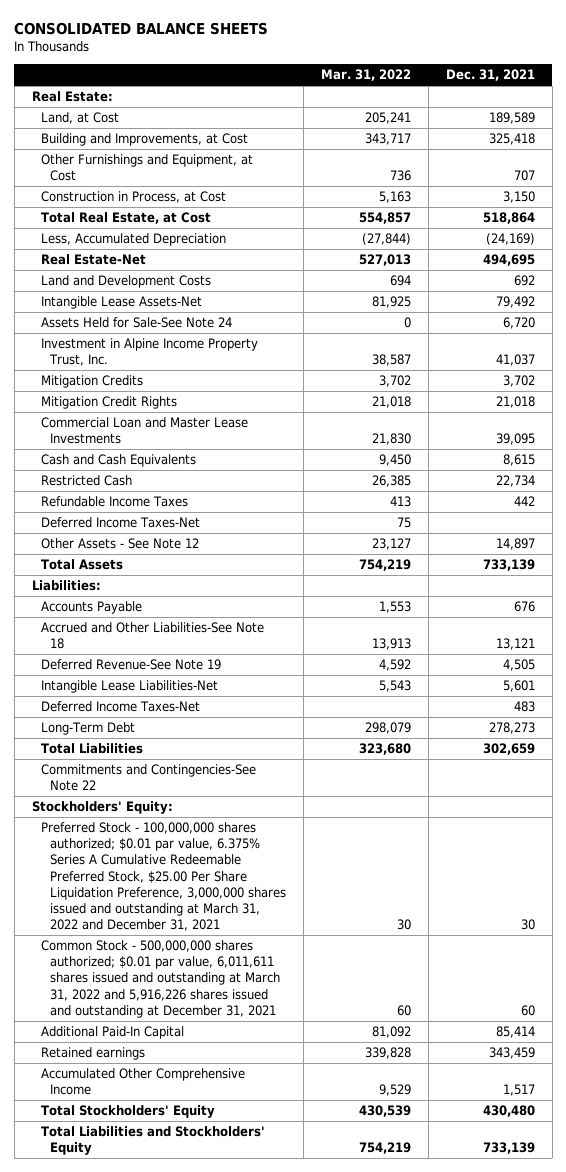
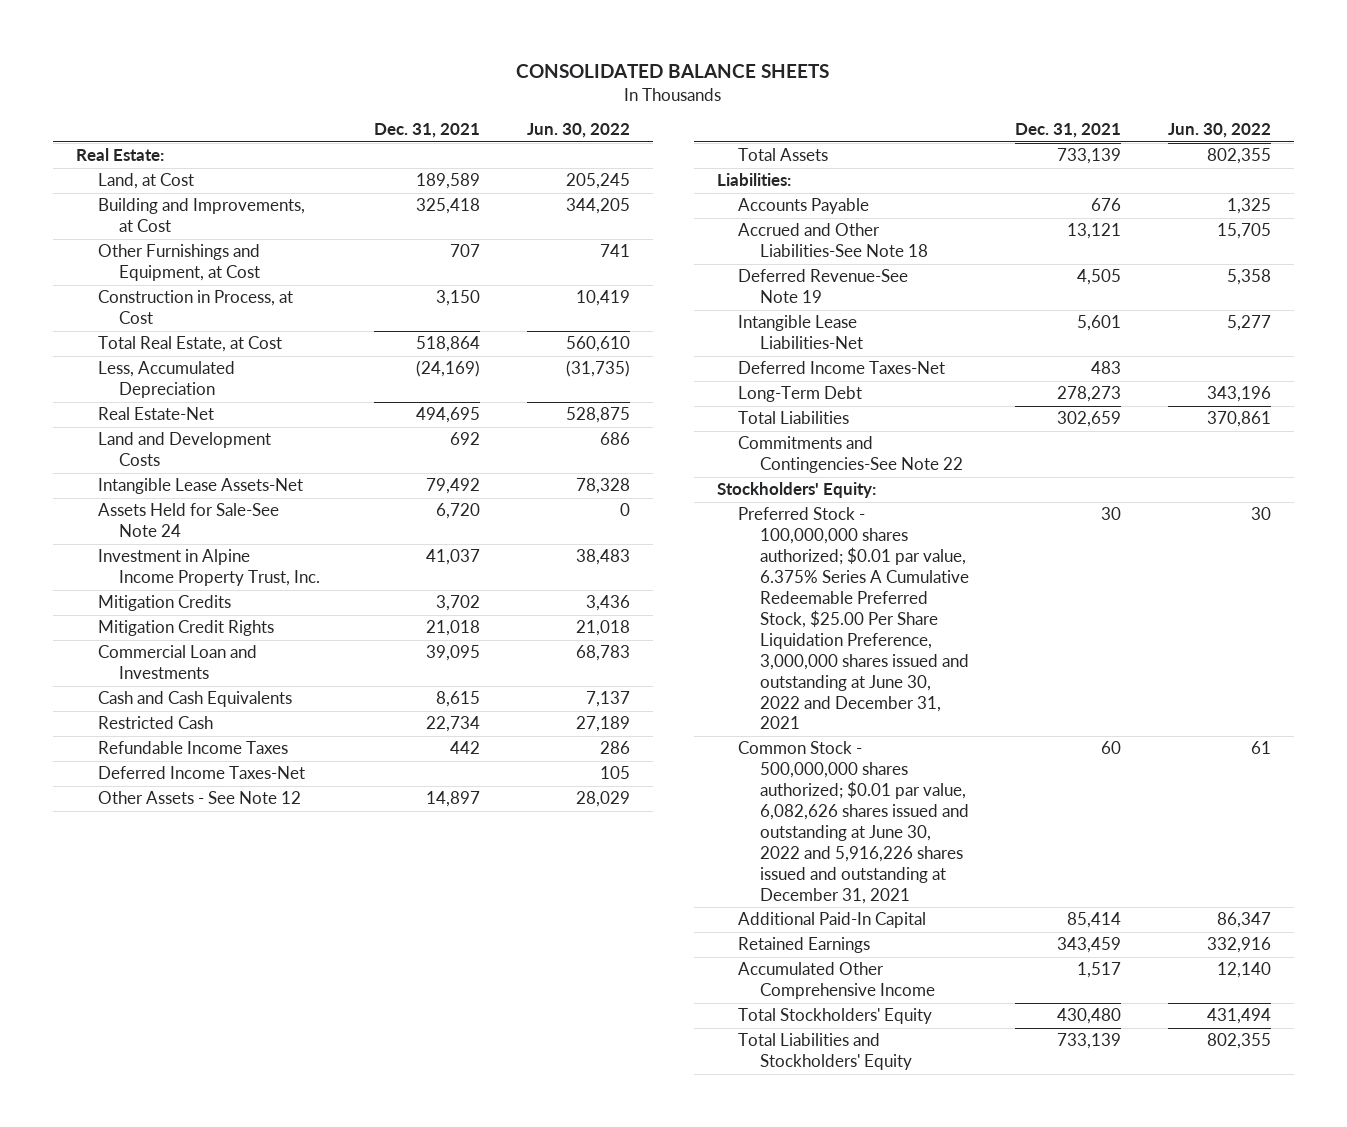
[320,69,411,82] Mar. 31, 2022 -> none
none -> [526,123,630,139] Jun. 30, 2022
[40,417,248,445] Commercial Loan and Master Lease Investments -> [97,645,257,680] Commercial Loan and Investments
[40,822,286,931] Preferred Stock - 100,000,000 shares authorized; $0.01 par value, 6.375% Series A Cumulative Redeemable Preferred Stock, $25.00 Per Share Liquidation Preference, 3,000,000 shares issued and outstanding at March 31, 2022 and December 31, 2021 -> [738,507,969,730] Preferred Stock - 100,000,000 shares authorized; $0.01 par value, 6.375% Series A Cumulative Redeemable Preferred Stock, $25.00 Per Share Liquidation Preference, 3,000,000 shares issued and outstanding at June 30, 2022 and December 31, 2021
[40,940,280,1018] Common Stock - 500,000,000 shares authorized; $0.01 par value, 6,011,611 shares issued and outstanding at March 31, 2022 and 5,916,226 shares issued and outstanding at December 31, 2021 -> [738,741,969,904] Common Stock - 500,000,000 shares authorized; $0.01 par value, 6,082,626 shares issued and outstanding at June 30, 2022 and 5,916,226 shares issued and outstanding at December 31, 2021
[40,1047,145,1061] Retained earnings -> [738,937,871,954] Retained Earnings

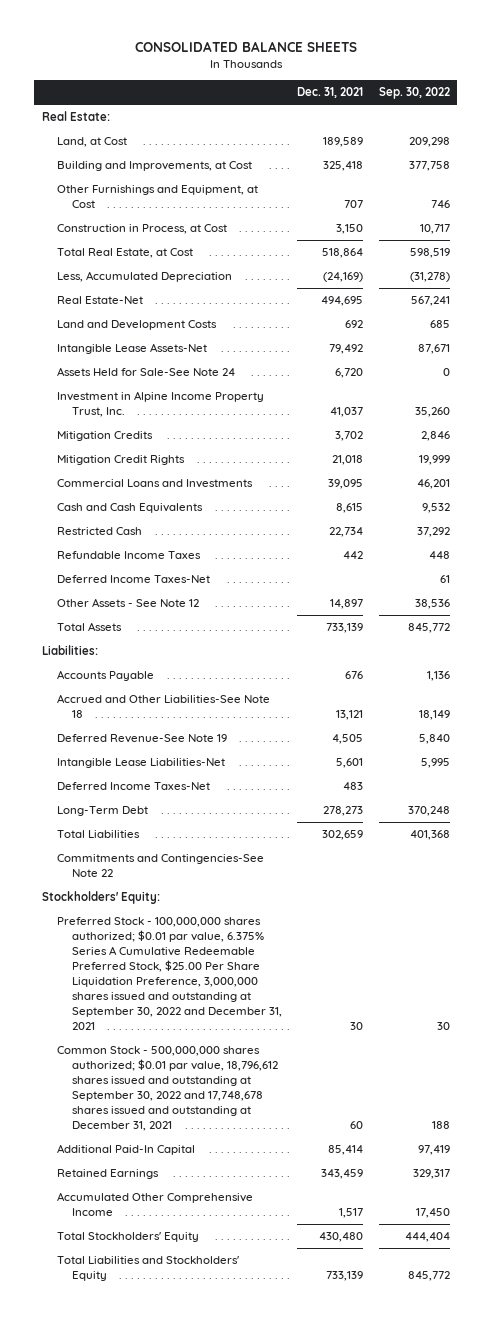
[526,123,630,139] Jun. 30, 2022 -> none
none -> [378,87,450,100] Sep. 30, 2022
[97,645,257,680] Commercial Loan and Investments -> [56,479,253,489] Commercial Loans and Investments
[738,507,969,730] Preferred Stock - 100,000,000 shares authorized; $0.01 par value, 6.375% Series A Cumulative Redeemable Preferred Stock, $25.00 Per Share Liquidation Preference, 3,000,000 shares issued and outstanding at June 30, 2022 and December 31, 2021 -> [56,917,282,1031] Preferred Stock - 100,000,000 shares authorized; $0.01 par value, 6.375% Series A Cumulative Redeemable Preferred Stock, $25.00 Per Share Liquidation Preference, 3,000,000 shares issued and outstanding at September 30, 2022 and December 31, 2021
[738,741,969,904] Common Stock - 500,000,000 shares authorized; $0.01 par value, 6,082,626 shares issued and outstanding at June 30, 2022 and 5,916,226 shares issued and outstanding at December 31, 2021 -> [56,1046,278,1132] Common Stock - 500,000,000 shares authorized; $0.01 par value, 18,796,612 shares issued and outstanding at September 30, 2022 and 17,748,678 shares issued and outstanding at December 31, 2021

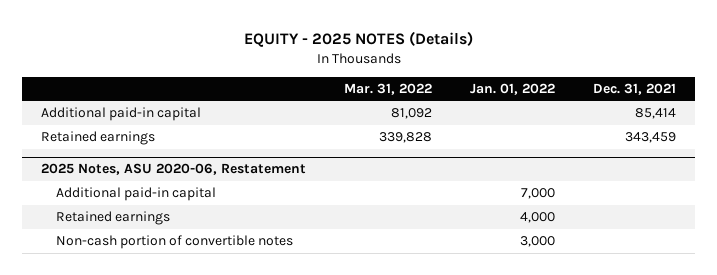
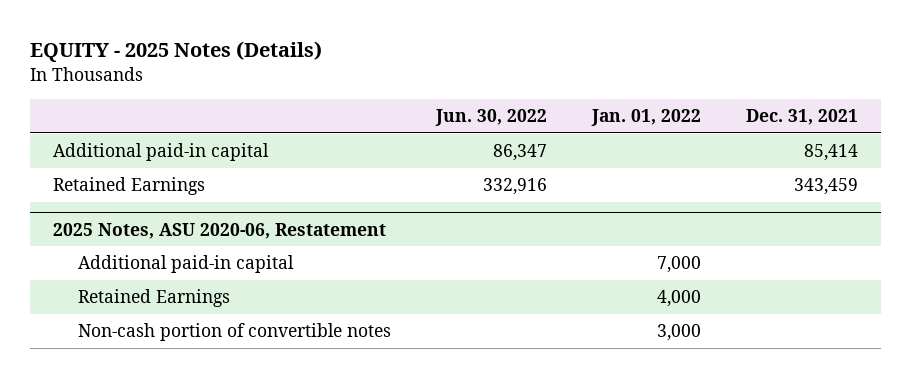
[243,30,473,47] EQUITY - 2025 NOTES (Details) -> [30,41,323,63] EQUITY - 2025 Notes (Details)
[344,82,433,95] Mar. 31, 2022 -> none
none -> [434,108,547,126] Jun. 30, 2022
[41,131,156,146] Retained earnings -> [52,177,205,196] Retained Earnings
[55,211,170,226] Retained earnings -> [77,289,230,308] Retained Earnings

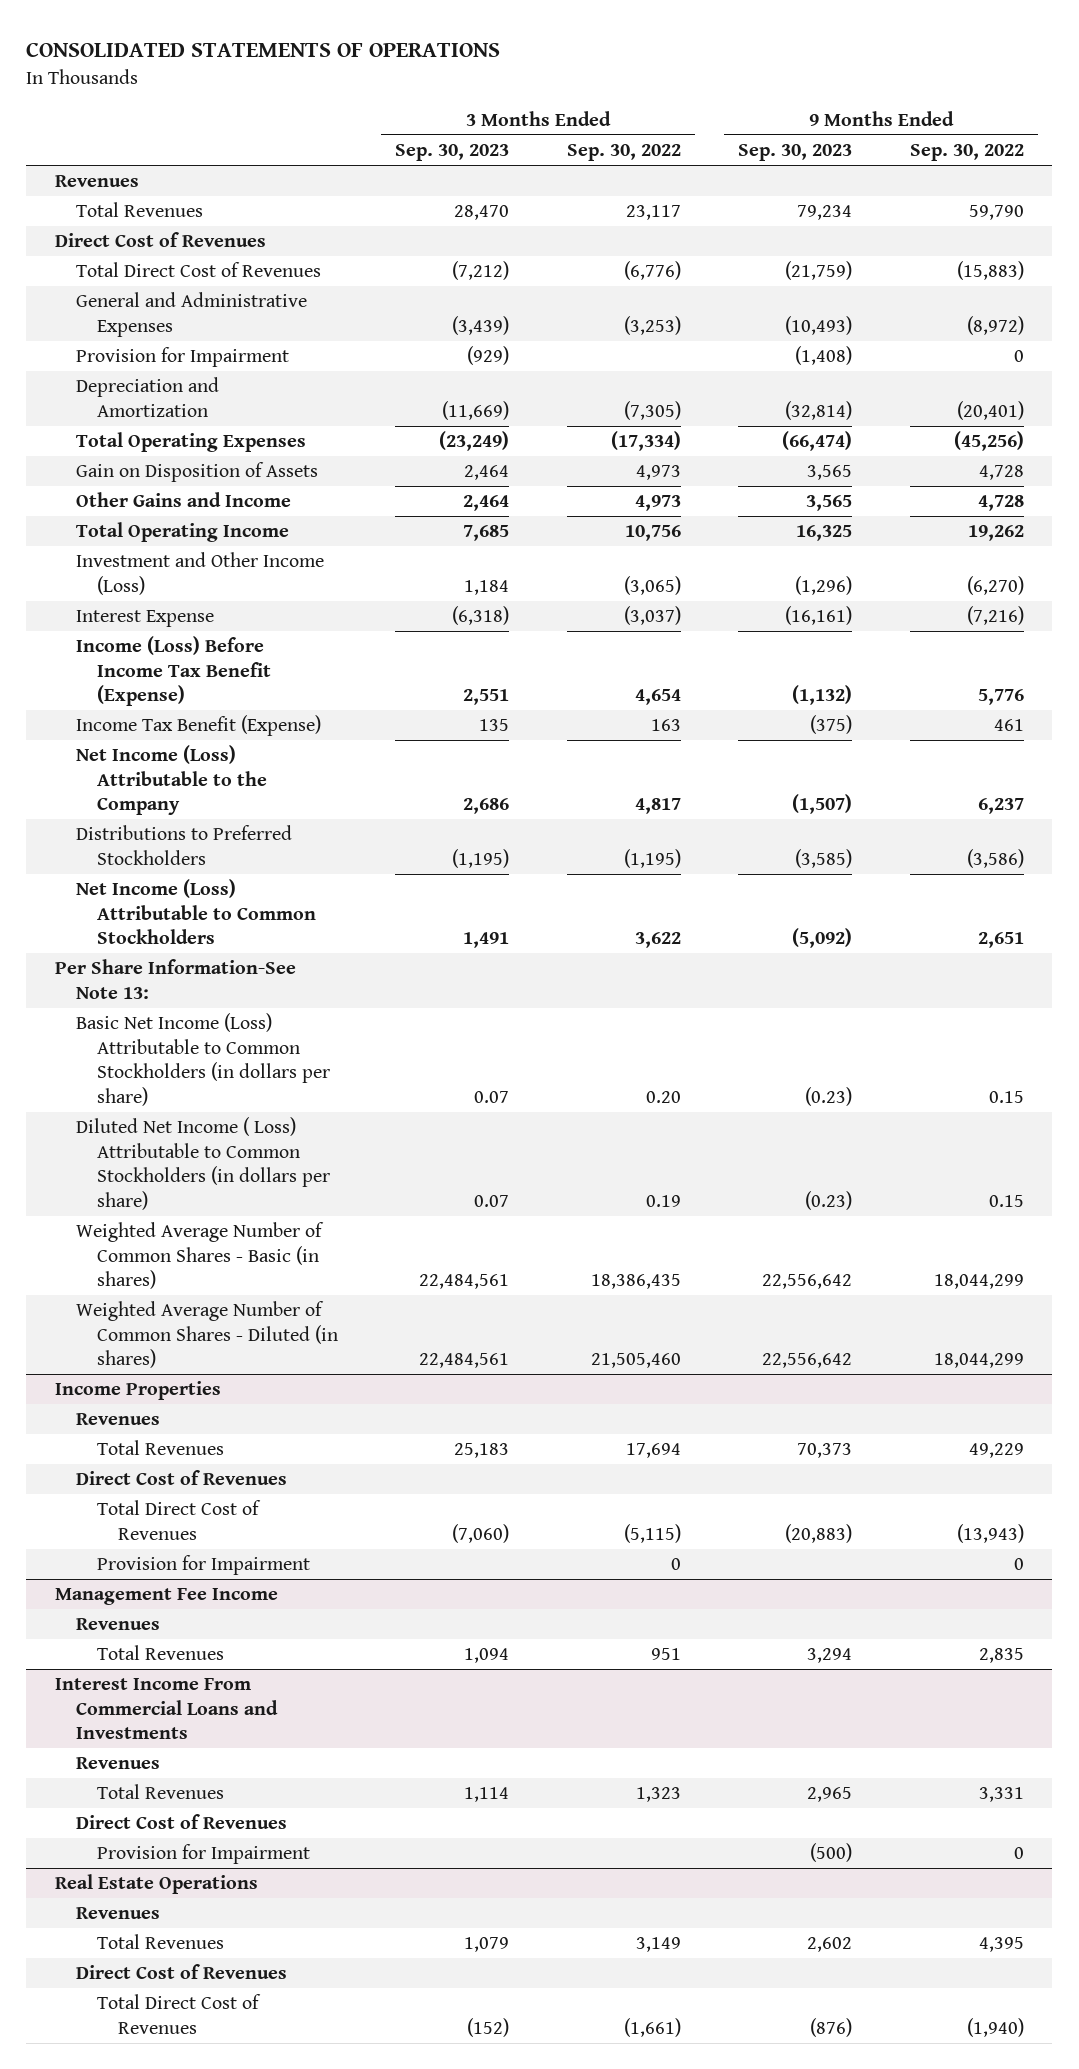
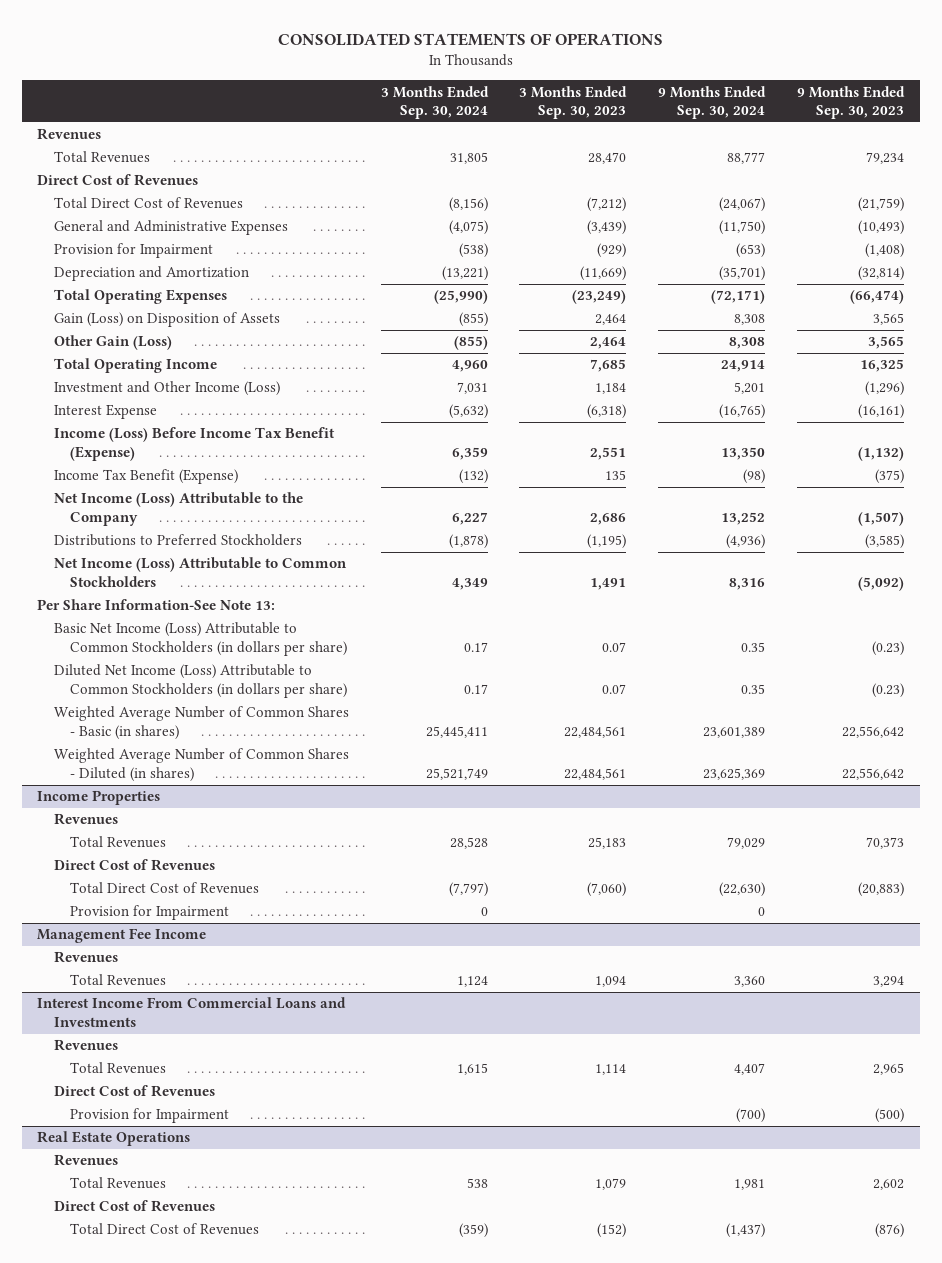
[566,143,681,161] Sep. 30, 2022 -> none
[909,143,1024,161] Sep. 30, 2022 -> none
none -> [380,85,489,119] 3 Months Ended Sep. 30, 2024
none -> [658,85,767,119] 9 Months Ended Sep. 30, 2024
[75,462,318,483] Gain on Disposition of Assets -> [53,312,280,328] Gain (Loss) on Disposition of Assets
[75,492,291,508] Other Gains and Income -> [53,335,172,351] Other Gain (Loss)
[75,1117,330,1210] Diluted Net Income ( Loss) Attributable to Common Stockholders (in dollars per share) -> [53,664,347,698] Diluted Net Income (Loss) Attributable to Common Stockholders (in dollars per share)

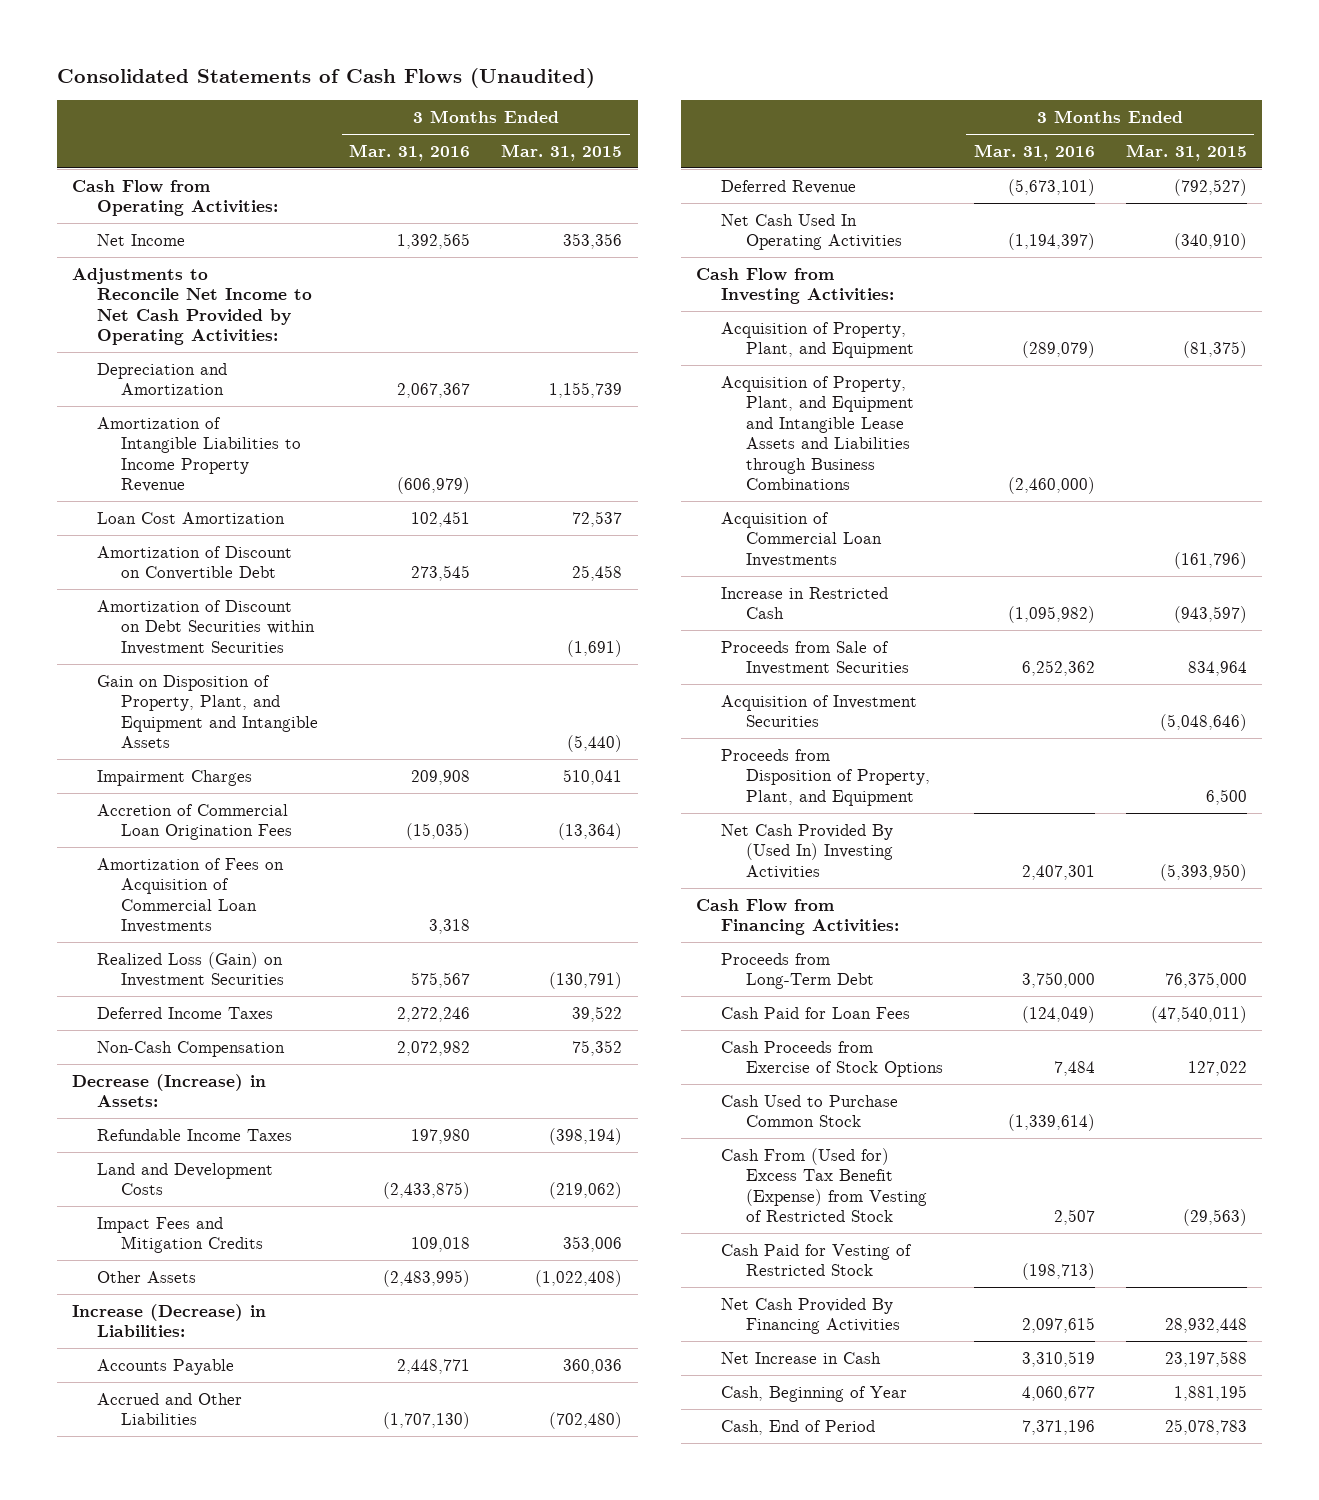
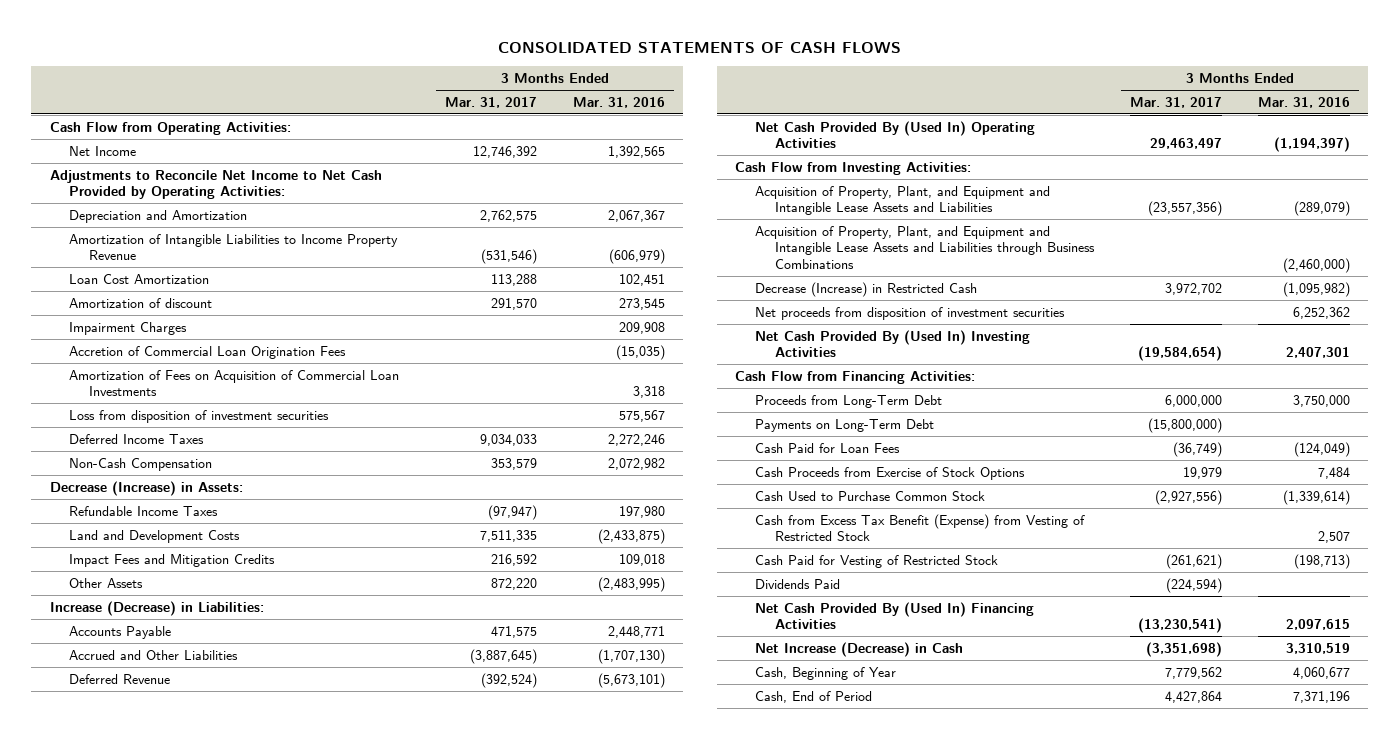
[56,68,595,89] Consolidated Statements of Cash Flows (Unaudited) -> [497,41,901,53] CONSOLIDATED STATEMENTS OF CASH FLOWS
[501,144,623,162] Mar. 31, 2015 -> none
none -> [444,96,537,108] Mar. 31, 2017
[96,599,316,655] Amortization of Discount on Debt Securities within Investment Securities -> none
[96,674,319,749] Gain on Disposition of Property, Plant, and Equipment and Intangible Assets -> none
[96,545,292,581] Amortization of Discount on Convertible Debt -> [69,297,213,308] Amortization of discount
[96,951,285,988] Realized Loss (Gain) on Investment Securities -> [69,409,330,423] Loss from disposition of investment securities
[720,213,902,251] Net Cash Used In Operating Activities -> [754,120,1035,149] Net Cash Provided By (Used In) Operating Activities
[720,321,914,359] Acquisition of Property, Plant, and Equipment -> [754,185,1050,216] Acquisition of Property, Plant, and Equipment and Intangible Lease Assets and Liabilities
[720,511,882,567] Acquisition of Commercial Loan Investments -> none
[720,694,917,728] Acquisition of Investment Securities -> none
[720,748,930,806] Proceeds from Disposition of Property, Plant, and Equipment -> none
[720,586,888,620] Increase in Restricted Cash -> [754,281,977,297] Decrease (Increase) in Restricted Cash
[720,640,909,676] Proceeds from Sale of Investment Securities -> [754,306,1065,320] Net proceeds from disposition of investment securities
none -> [754,418,934,432] Payments on Long-Term Debt
[720,1147,927,1223] Cash From (Used for) Excess Tax Benefit (Expense) from Vesting of Restricted Stock -> [754,513,1085,542] Cash from Excess Tax Benefit (Expense) from Vesting of Restricted Stock
none -> [754,578,840,589] Dividends Paid
[720,1297,900,1335] Net Cash Provided By Financing Activities -> [754,601,1034,630] Net Cash Provided By (Used In) Financing Activities
[720,1351,881,1364] Net Increase in Cash -> [754,641,963,657] Net Increase (Decrease) in Cash

